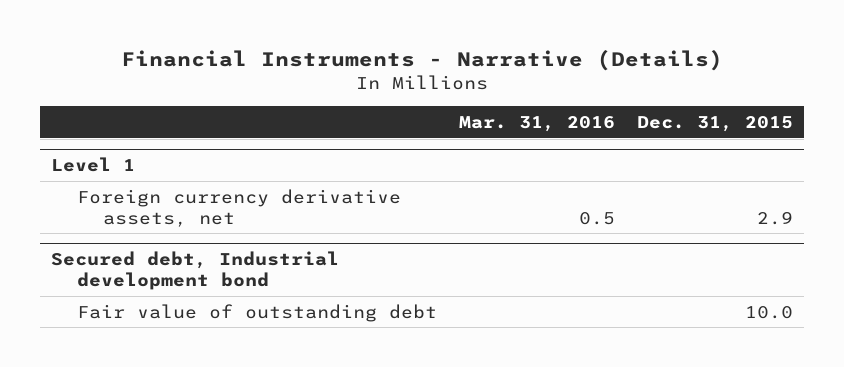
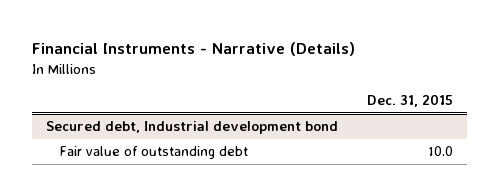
[458,116,615,133] Mar. 31, 2016 -> none
[50,157,135,173] Level 1 -> none
[76,188,401,227] Foreign currency derivative assets, net -> none

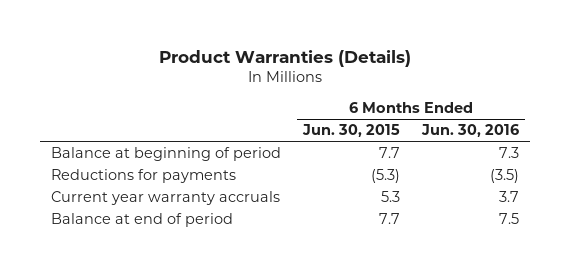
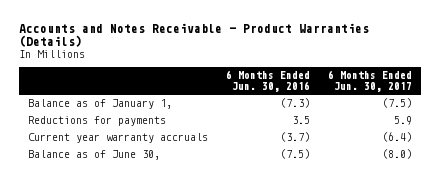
[158,49,411,67] Product Warranties (Details) -> [18,22,369,48] Accounts and Notes Receivable - Product Warranties (Details)
[301,124,400,138] Jun. 30, 2015 -> none
none -> [327,70,412,92] 6 Months Ended Jun. 30, 2017
[50,147,281,162] Balance at beginning of period -> [27,99,172,110] Balance as of January 1,
[499,147,520,159] 7.3 -> [279,98,310,109] (7.3)
[490,169,520,184] (3.5) -> [291,116,310,125] 3.5
[499,191,520,203] 3.7 -> [279,132,310,143] (3.7)
[50,213,233,228] Balance at end of period -> [27,150,160,161] Balance as of June 30,
[499,213,520,225] 7.5 -> [279,149,310,160] (7.5)

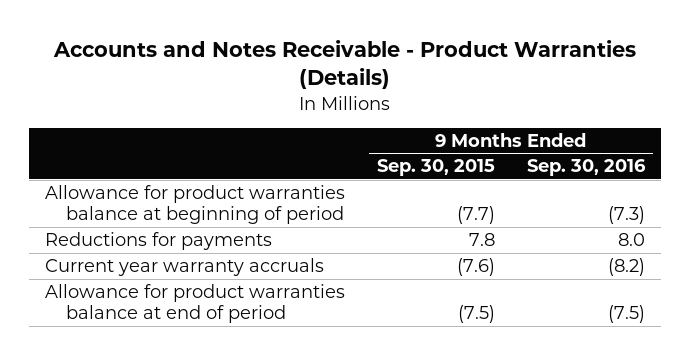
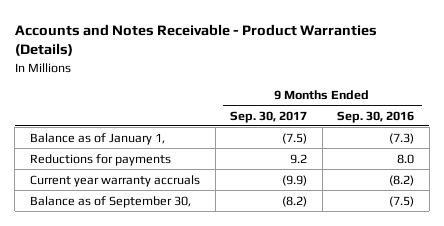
[376,159,495,177] Sep. 30, 2015 -> none
none -> [230,110,308,123] Sep. 30, 2017
[44,185,345,225] Allowance for product warranties balance at beginning of period -> [30,132,166,145] Balance as of January 1,
[44,284,345,324] Allowance for product warranties balance at end of period -> [30,195,192,208] Balance as of September 30,

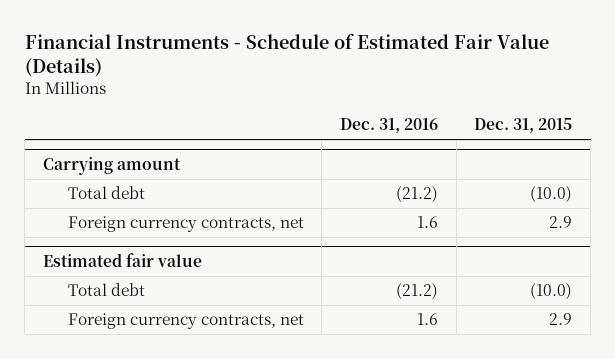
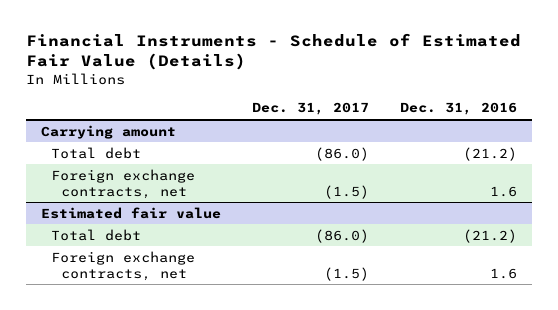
[474,118,573,134] Dec. 31, 2015 -> none
none -> [251,102,369,116] Dec. 31, 2017
[67,216,304,233] Foreign currency contracts, net -> [50,168,195,199] Foreign exchange contracts, net
[67,313,304,330] Foreign currency contracts, net -> [50,250,195,281] Foreign exchange contracts, net

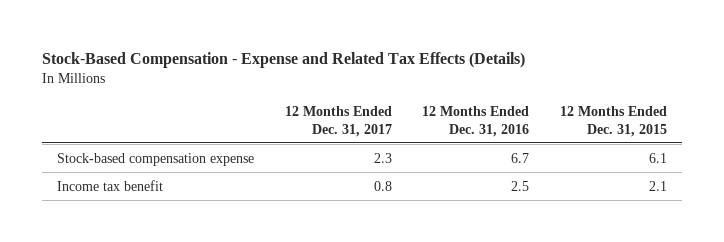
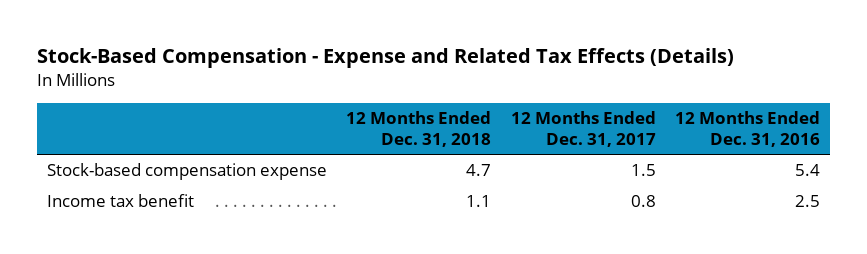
[559,105,667,137] 12 Months Ended Dec. 31, 2015 -> none
none -> [346,110,492,147] 12 Months Ended Dec. 31, 2018
[373,152,392,163] 2.3 -> [630,164,656,177] 1.5
[511,152,530,163] 6.7 -> [795,164,821,177] 5.4

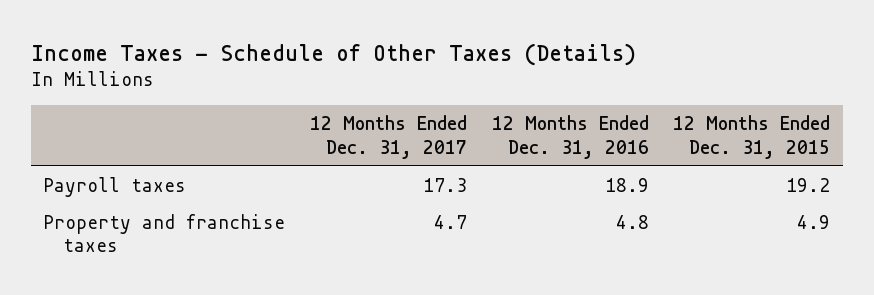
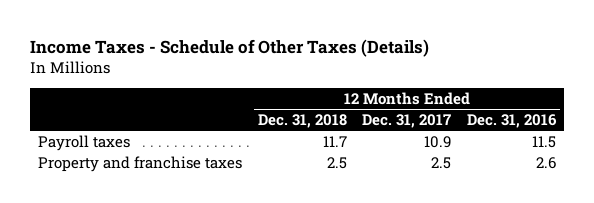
[673,115,831,159] 12 Months Ended Dec. 31, 2015 -> none
none -> [257,114,347,129] Dec. 31, 2018
[423,177,468,192] 17.3 -> [424,135,452,148] 10.9
[604,177,649,192] 18.9 -> [532,135,557,148] 11.5
[434,214,468,229] 4.7 -> [431,156,452,169] 2.5
[615,214,649,229] 4.8 -> [536,156,557,169] 2.6

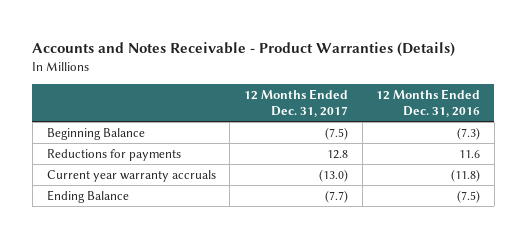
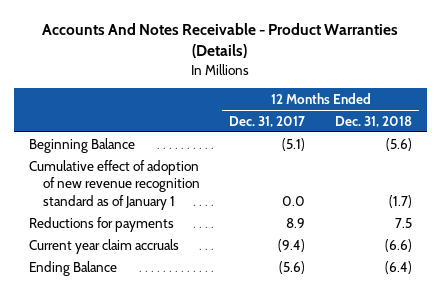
[32,41,456,57] Accounts and Notes Receivable - Product Warranties (Details) -> [42,23,399,59] Accounts And Notes Receivable - Product Warranties (Details)
[376,88,481,118] 12 Months Ended Dec. 31, 2016 -> none
none -> [334,115,412,127] Dec. 31, 2018
[324,126,348,140] (7.5) -> [282,137,306,151] (5.1)
none -> [28,159,200,210] Cumulative effect of adoption of new revenue recognition standard as of January 1
[326,149,348,159] 12.8 -> [286,217,306,228] 8.9
[46,169,216,182] Current year warranty accruals -> [28,238,179,254] Current year claim accruals
[318,168,348,182] (13.0) -> [278,238,306,252] (9.4)
[324,189,348,203] (7.7) -> [279,260,306,274] (5.6)

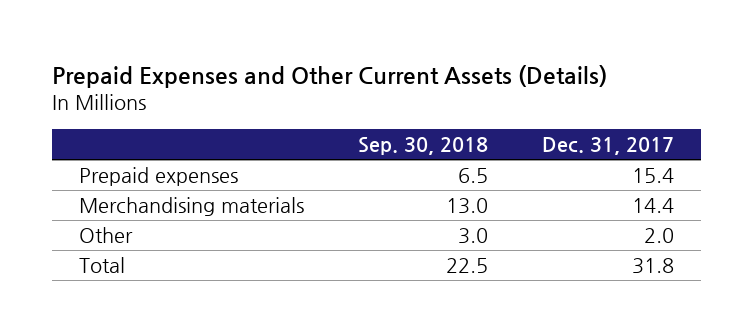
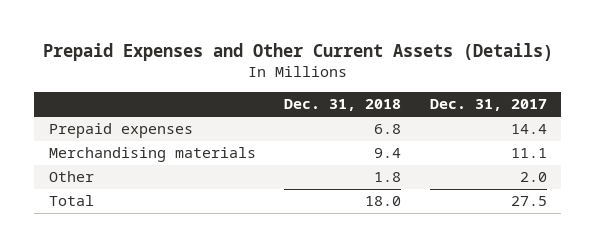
[358,136,489,155] Sep. 30, 2018 -> none
none -> [284,99,402,112] Dec. 31, 2018
[631,168,674,184] 15.4 -> [510,124,547,135] 14.4
[631,198,674,214] 14.4 -> [510,148,547,159] 11.1
[631,258,674,275] 31.8 -> [510,196,547,207] 27.5

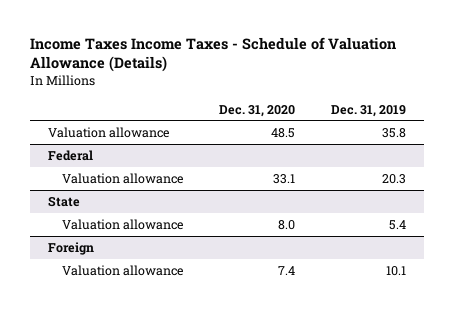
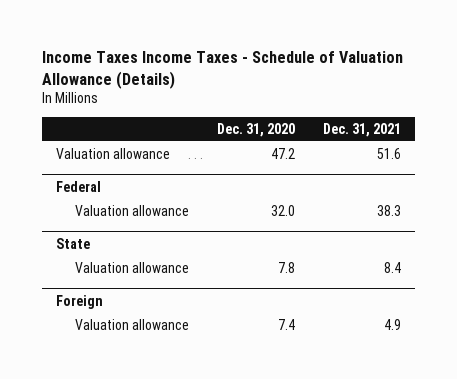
[331,104,407,117] Dec. 31, 2019 -> none
none -> [323,122,402,137] Dec. 31, 2021
[271,127,296,138] 48.5 -> [271,147,296,159] 47.2
[273,173,296,184] 33.1 -> [271,204,296,216] 32.0
[278,219,296,230] 8.0 -> [278,261,296,273] 7.8

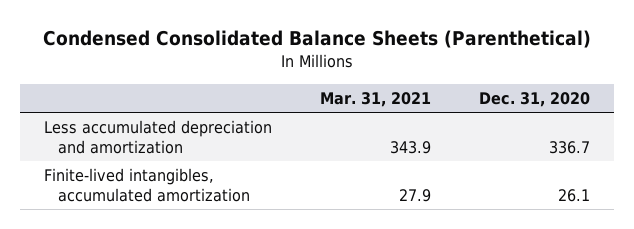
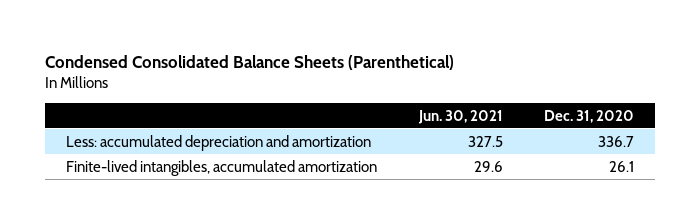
[320,91,432,107] Mar. 31, 2021 -> none
none -> [417,109,503,124] Jun. 30, 2021
[44,120,273,154] Less accumulated depreciation and amortization -> [65,134,371,151] Less: accumulated depreciation and amortization

